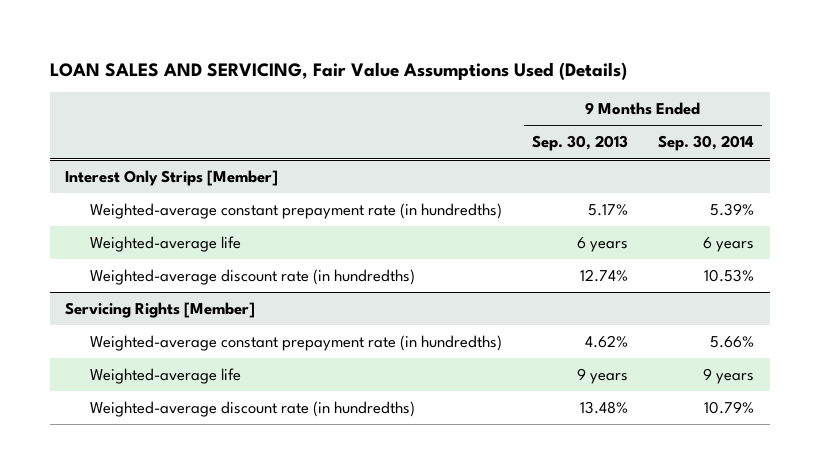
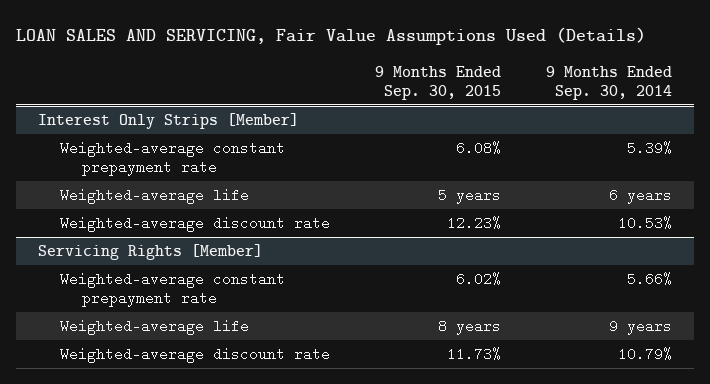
[532,135,629,152] Sep. 30, 2013 -> none
none -> [374,65,501,100] 9 Months Ended Sep. 30, 2015
[89,203,502,220] Weighted-average constant prepayment rate (in hundredths) -> [60,140,286,176] Weighted-average constant prepayment rate
[89,269,415,286] Weighted-average discount rate (in hundredths) -> [60,215,331,232] Weighted-average discount rate
[89,335,502,352] Weighted-average constant prepayment rate (in hundredths) -> [60,271,286,307] Weighted-average constant prepayment rate
[89,401,415,418] Weighted-average discount rate (in hundredths) -> [60,346,331,363] Weighted-average discount rate

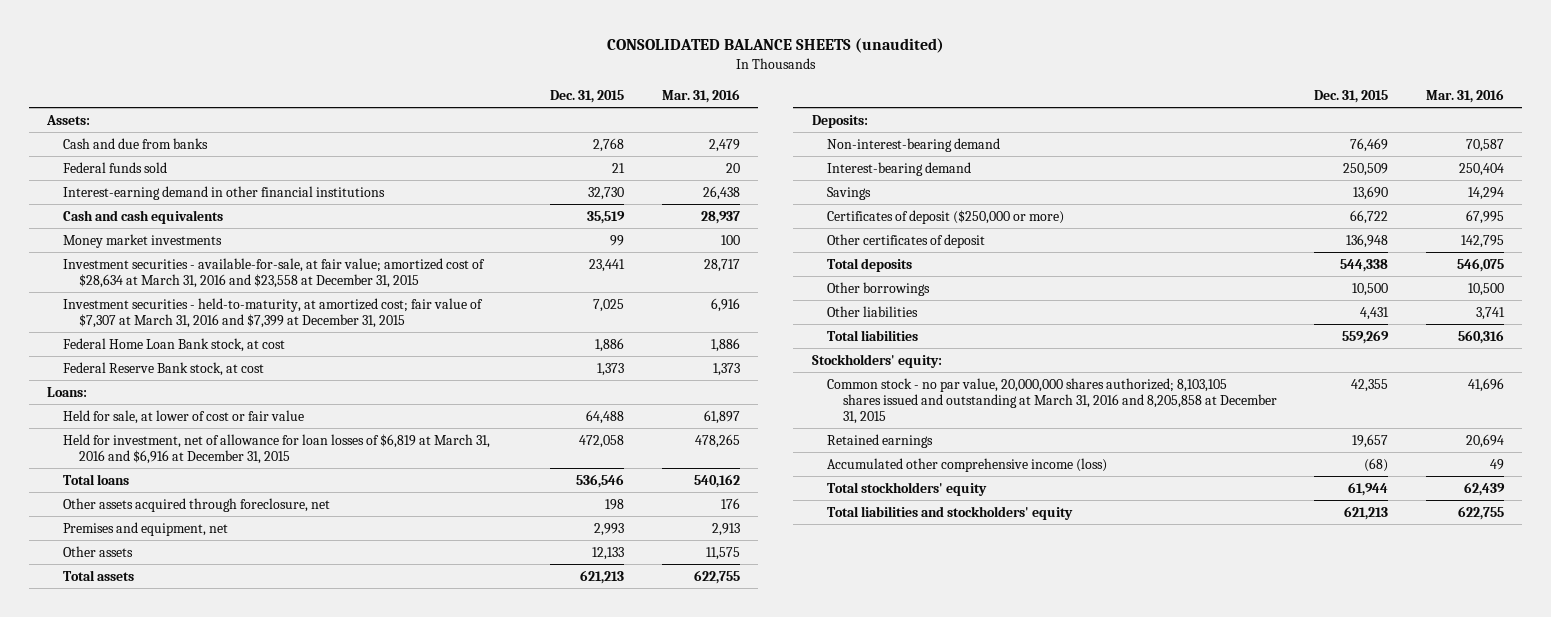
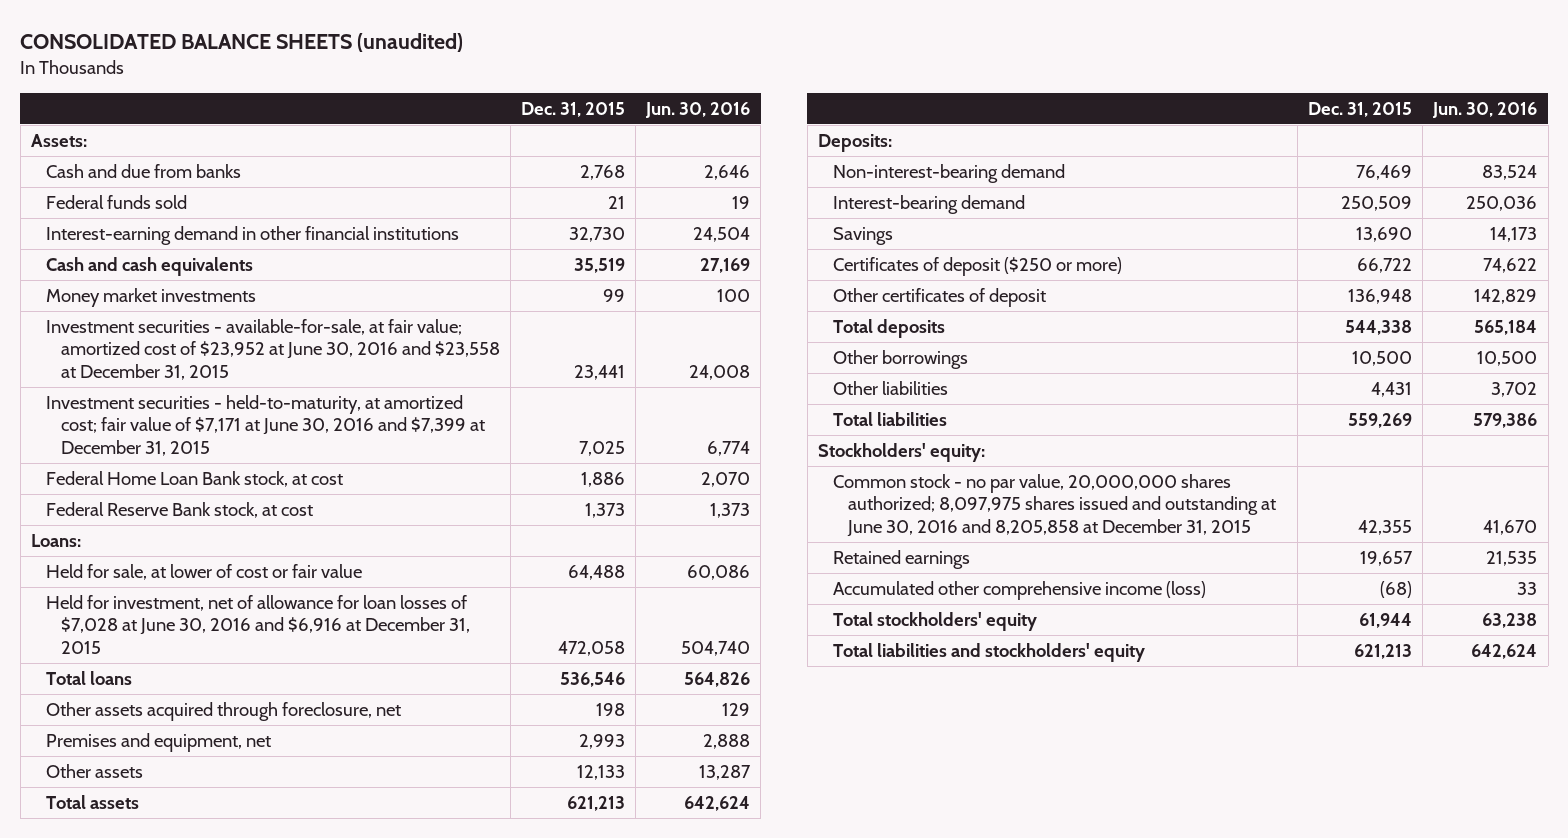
[661,88,740,103] Mar. 31, 2016 -> none
none -> [645,101,751,118] Jun. 30, 2016
[63,257,486,288] Investment securities - available-for-sale, at fair value; amortized cost of $28,634 at March 31, 2016 and $23,558 at December 31, 2015 -> [45,318,500,381] Investment securities - available-for-sale, at fair value; amortized cost of $23,952 at June 30, 2016 and $23,558 at December 31, 2015
[63,297,484,328] Investment securities - held-to-maturity, at amortized cost; fair value of $7,307 at March 31, 2016 and $7,399 at December 31, 2015 -> [45,394,485,457] Investment securities - held-to-maturity, at amortized cost; fair value of $7,171 at June 30, 2016 and $7,399 at December 31, 2015
[63,433,491,464] Held for investment, net of allowance for loan losses of $6,819 at March 31, 2016 and $6,916 at December 31, 2015 -> [45,594,470,655] Held for investment, net of allowance for loan losses of $7,028 at June 30, 2016 and $6,916 at December 31, 2015
[827,209,1065,224] Certificates of deposit ($250,000 or more) -> [832,256,1122,276] Certificates of deposit ($250 or more)
[827,377,1277,425] Common stock - no par value, 20,000,000 shares authorized; 8,103,105 shares issued and outstanding at March 31, 2016 and 8,205,858 at December 31, 2015 -> [832,473,1276,538] Common stock - no par value, 20,000,000 shares authorized; 8,097,975 shares issued and outstanding at June 30, 2016 and 8,205,858 at December 31, 2015

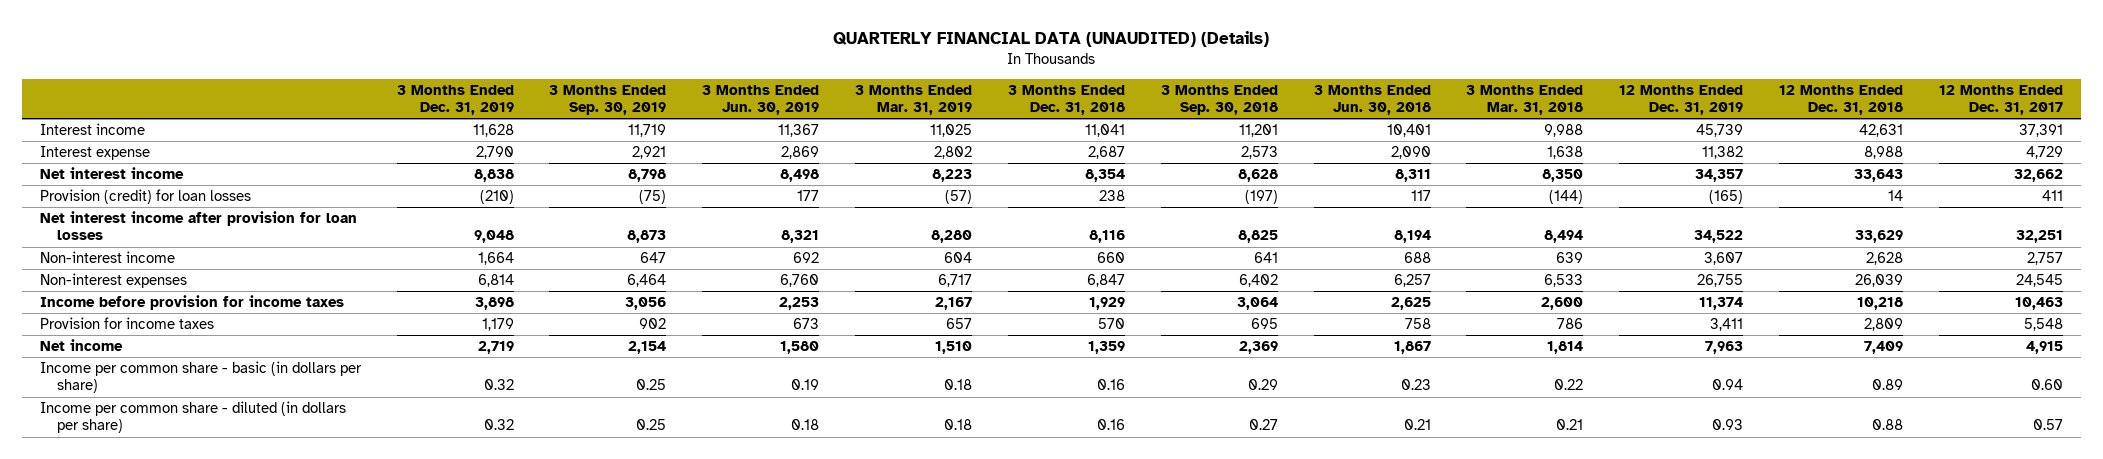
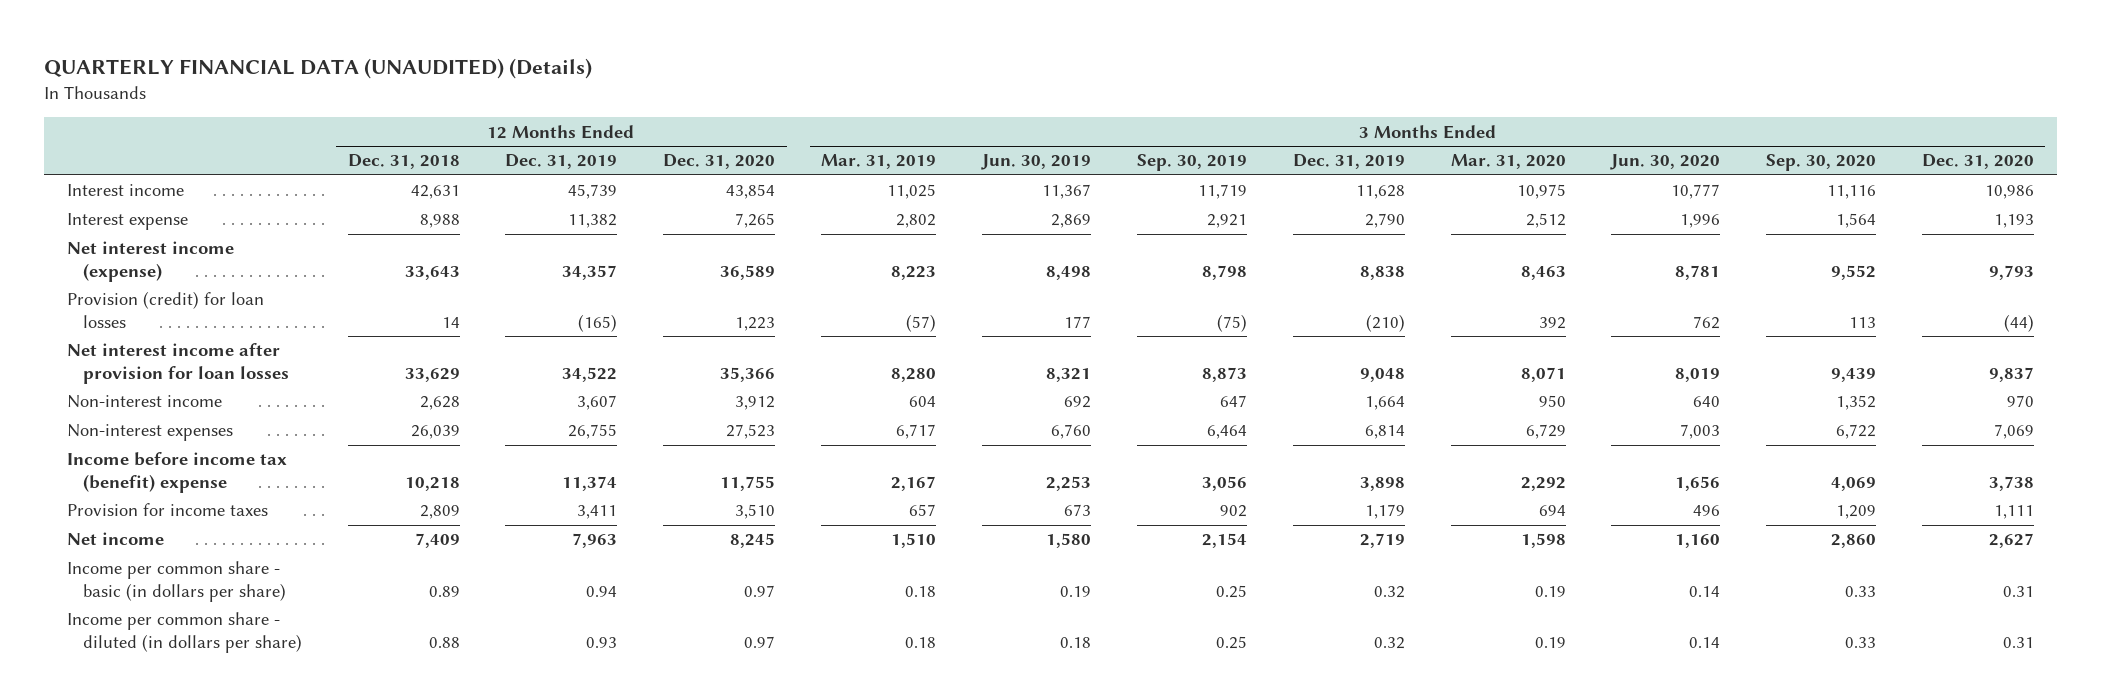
[1007,85,1125,116] 3 Months Ended Dec. 31, 2018 -> none
[1160,85,1278,116] 3 Months Ended Sep. 30, 2018 -> none
[1313,85,1431,116] 3 Months Ended Jun. 30, 2018 -> none
[1466,85,1584,116] 3 Months Ended Mar. 31, 2018 -> none
[1938,85,2063,116] 12 Months Ended Dec. 31, 2017 -> none
none -> [663,154,776,170] Dec. 31, 2020
none -> [1450,154,1566,170] Mar. 31, 2020
none -> [1610,154,1721,171] Jun. 30, 2020
none -> [1766,154,1877,172] Sep. 30, 2020
none -> [1922,154,2035,170] Dec. 31, 2020
[39,167,184,180] Net interest income -> [67,241,235,282] Net interest income (expense)
[39,295,344,311] Income before provision for income taxes -> [67,452,288,493] Income before income tax (benefit) expense

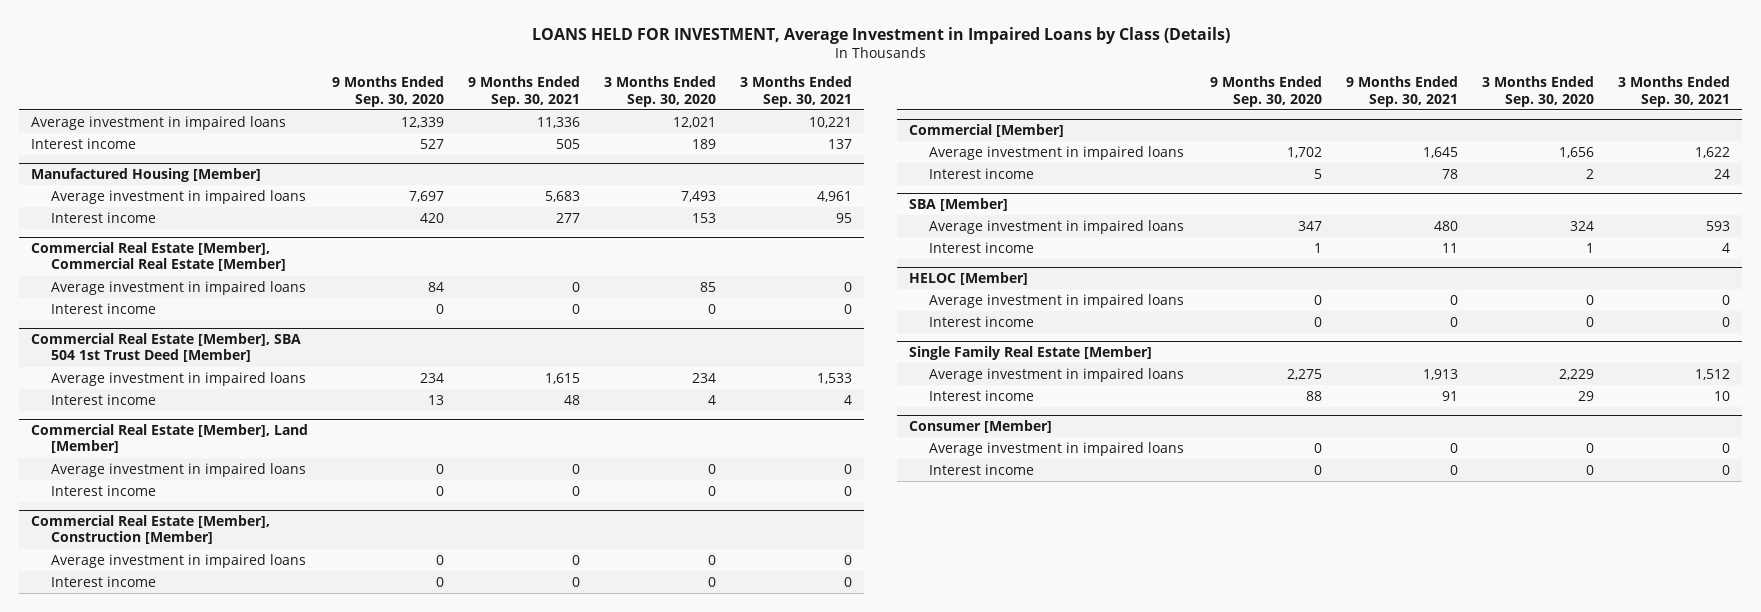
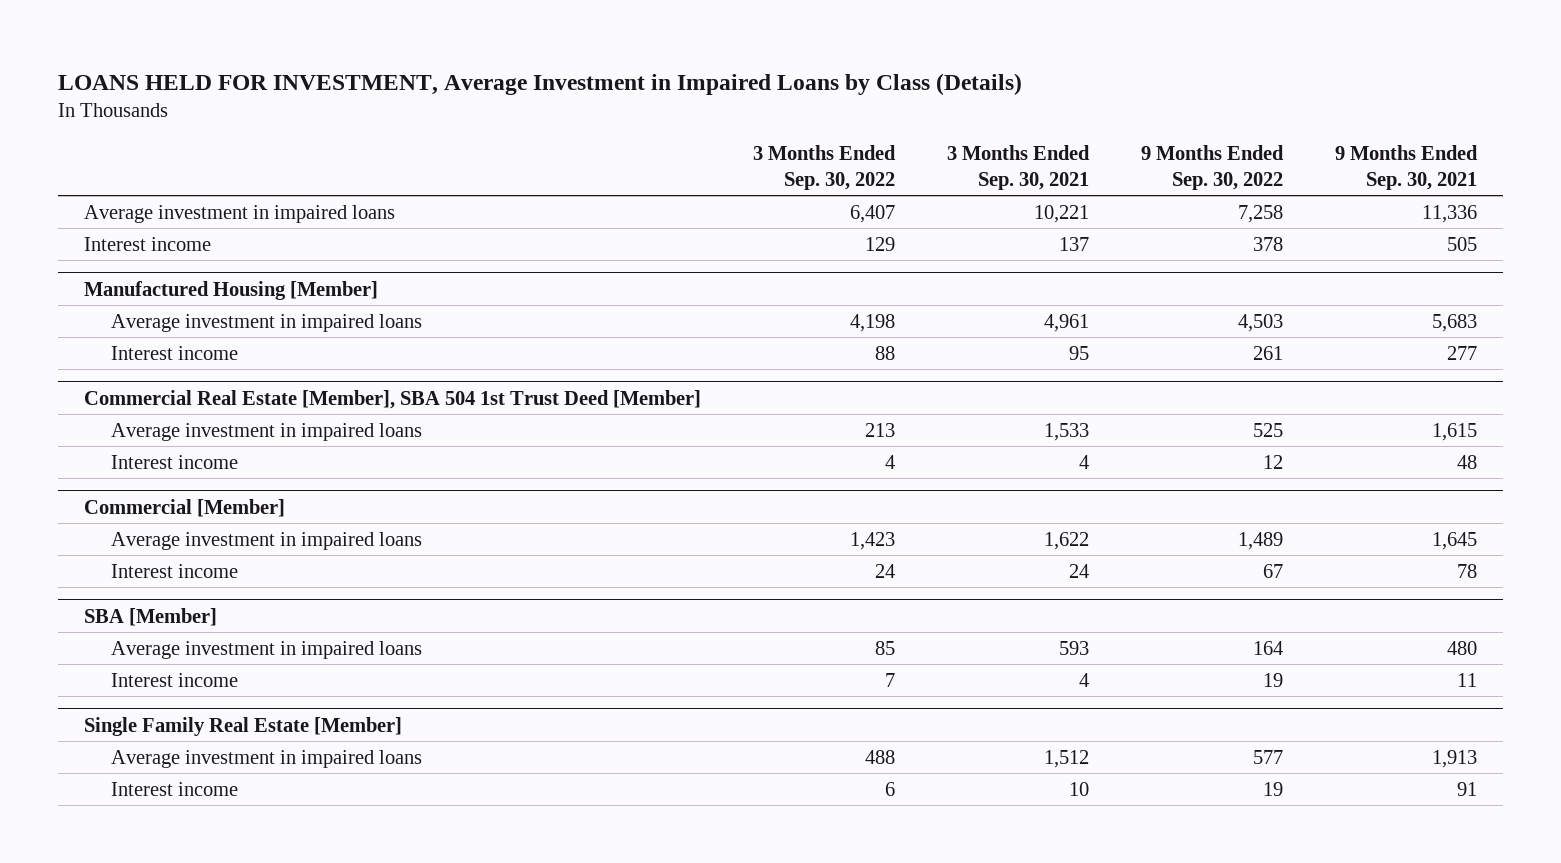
[332,76,445,107] 9 Months Ended Sep. 30, 2020 -> none
[604,76,717,107] 3 Months Ended Sep. 30, 2020 -> none
none -> [753,145,897,190] 3 Months Ended Sep. 30, 2022
none -> [1141,145,1285,190] 9 Months Ended Sep. 30, 2022
[31,241,286,272] Commercial Real Estate [Member], Commercial Real Estate [Member] -> none
[50,280,306,295] Average investment in impaired loans -> none
[50,302,156,314] Interest income -> none
[31,423,309,454] Commercial Real Estate [Member], Land [Member] -> none
[50,462,306,477] Average investment in impaired loans -> none
[50,484,156,496] Interest income -> none
[31,514,271,545] Commercial Real Estate [Member], Construction [Member] -> none
[50,553,306,568] Average investment in impaired loans -> none
[50,575,156,587] Interest income -> none
[909,271,1029,285] HELOC [Member] -> none
[928,293,1184,308] Average investment in impaired loans -> none
[928,315,1034,327] Interest income -> none
[909,419,1053,433] Consumer [Member] -> none
[928,441,1184,456] Average investment in impaired loans -> none
[928,463,1034,475] Interest income -> none

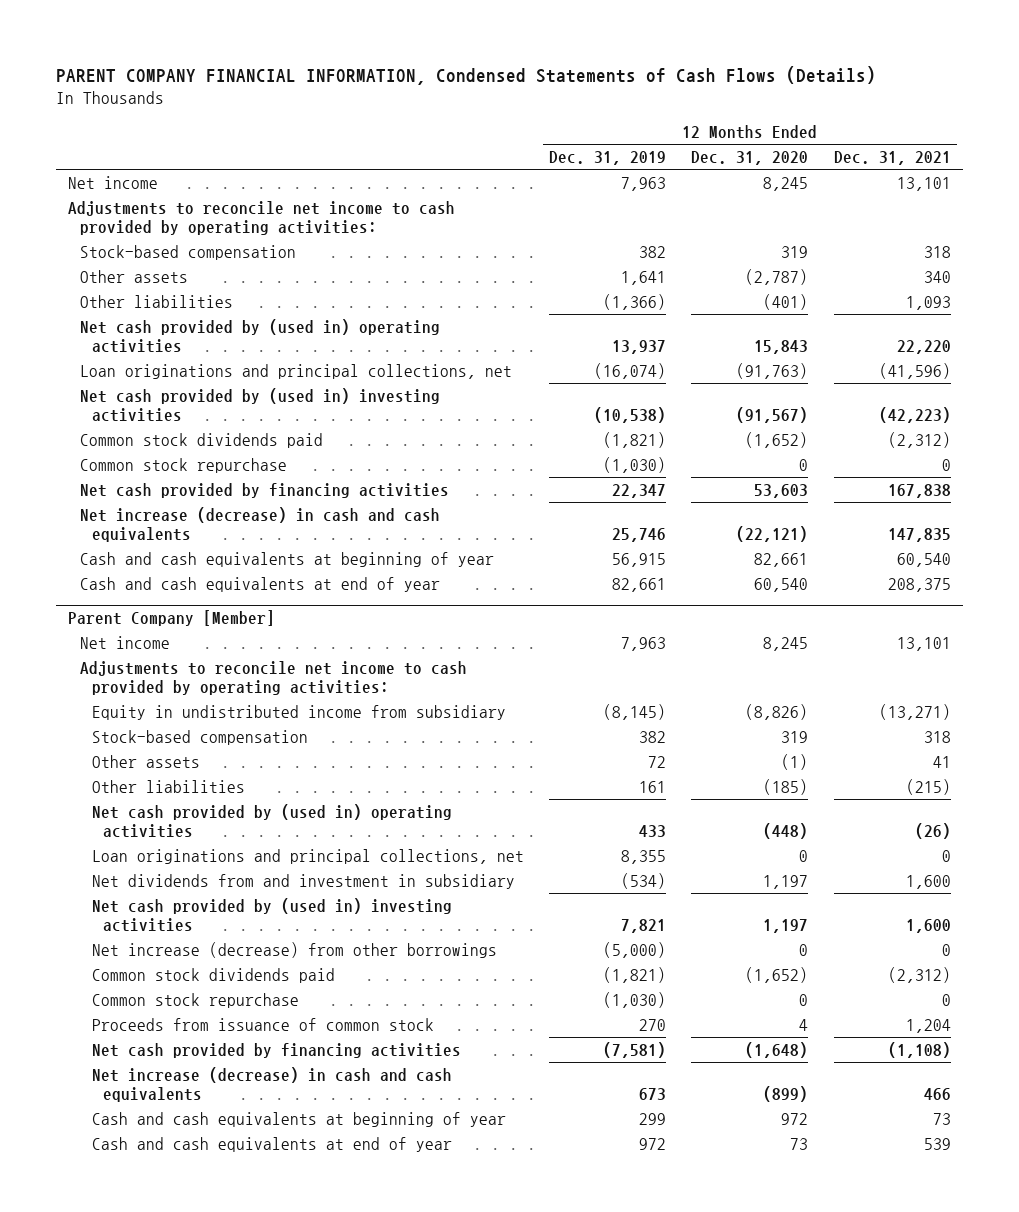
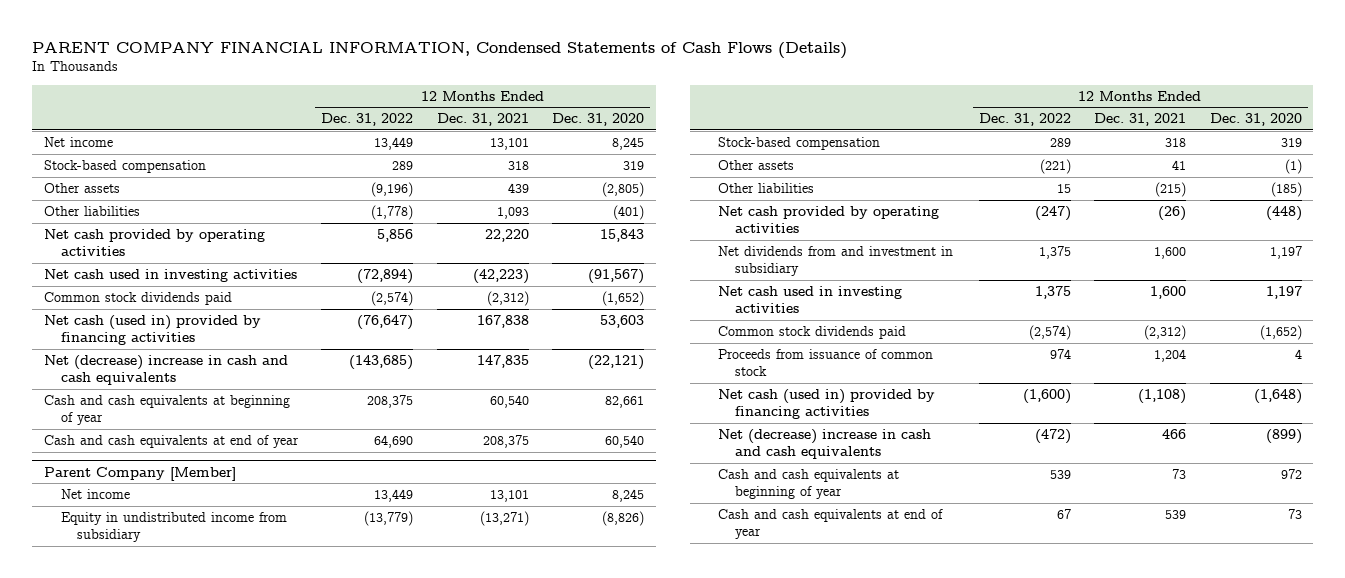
[549,150,667,165] Dec. 31, 2019 -> none
none -> [321,113,414,127] Dec. 31, 2022
[68,200,456,235] Adjustments to reconcile net income to cash provided by operating activities: -> none
[745,268,809,285] (2,787) -> [602,181,645,197] (2,805)
[923,270,951,283] 340 -> [507,182,529,193] 439
[80,363,513,379] Loan originations and principal collections, net -> none
[80,318,441,353] Net cash provided by (used in) operating activities -> [43,228,265,257] Net cash provided by operating activities
[80,387,441,422] Net cash provided by (used in) investing activities -> [43,268,297,282] Net cash used in investing activities
[80,457,288,473] Common stock repurchase -> none
[80,482,450,498] Net cash provided by financing activities -> [43,314,261,346] Net cash (used in) provided by financing activities
[80,506,441,542] Net increase (decrease) in cash and cash equivalents -> [43,354,288,386] Net (decrease) increase in cash and cash equivalents
[80,660,468,695] Adjustments to reconcile net income to cash provided by operating activities: -> none
[91,848,524,864] Loan originations and principal collections, net -> none
[91,803,452,838] Net cash provided by (used in) operating activities -> [718,205,940,234] Net cash provided by operating activities
[91,941,497,958] Net increase (decrease) from other borrowings -> none
[91,897,452,932] Net cash provided by (used in) investing activities -> [718,285,903,314] Net cash used in investing activities
[91,992,299,1008] Common stock repurchase -> none
[91,1042,461,1058] Net cash provided by financing activities -> [718,388,936,420] Net cash (used in) provided by financing activities
[91,1066,452,1102] Net increase (decrease) in cash and cash equivalents -> [718,428,932,460] Net (decrease) increase in cash and cash equivalents

